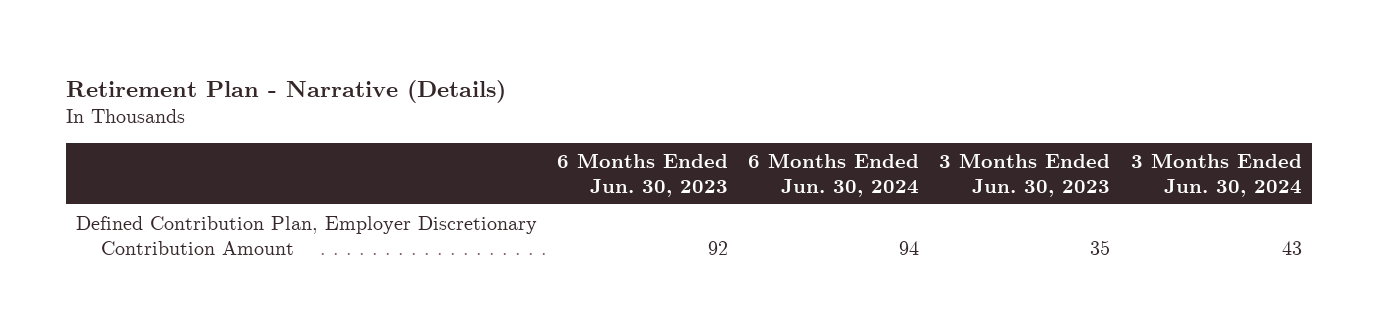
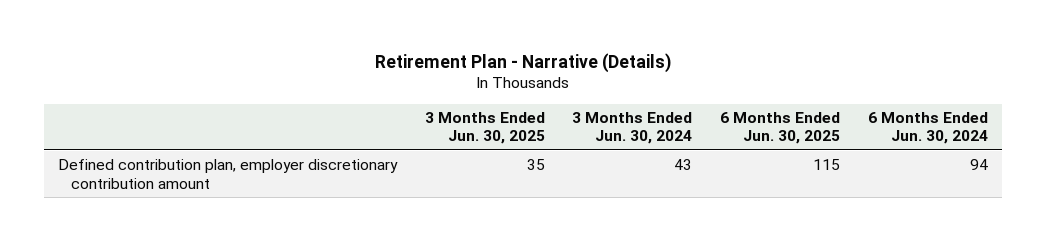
[557,152,729,197] 6 Months Ended Jun. 30, 2023 -> none
[939,152,1111,197] 3 Months Ended Jun. 30, 2023 -> none
none -> [424,112,545,145] 3 Months Ended Jun. 30, 2025
none -> [720,112,841,145] 6 Months Ended Jun. 30, 2025
[76,215,538,255] Defined Contribution Plan, Employer Discretionary Contribution Amount -> [57,159,398,189] Defined contribution plan, employer discretionary contribution amount

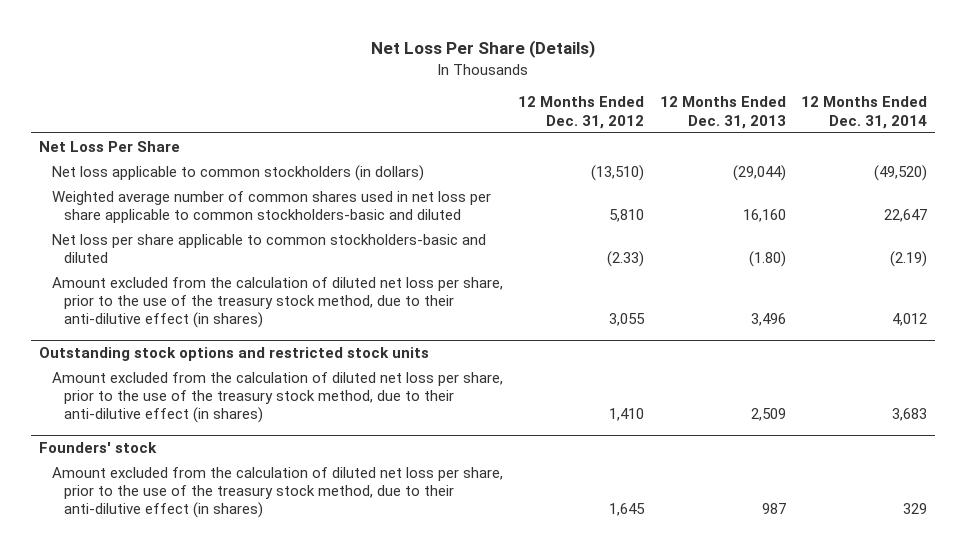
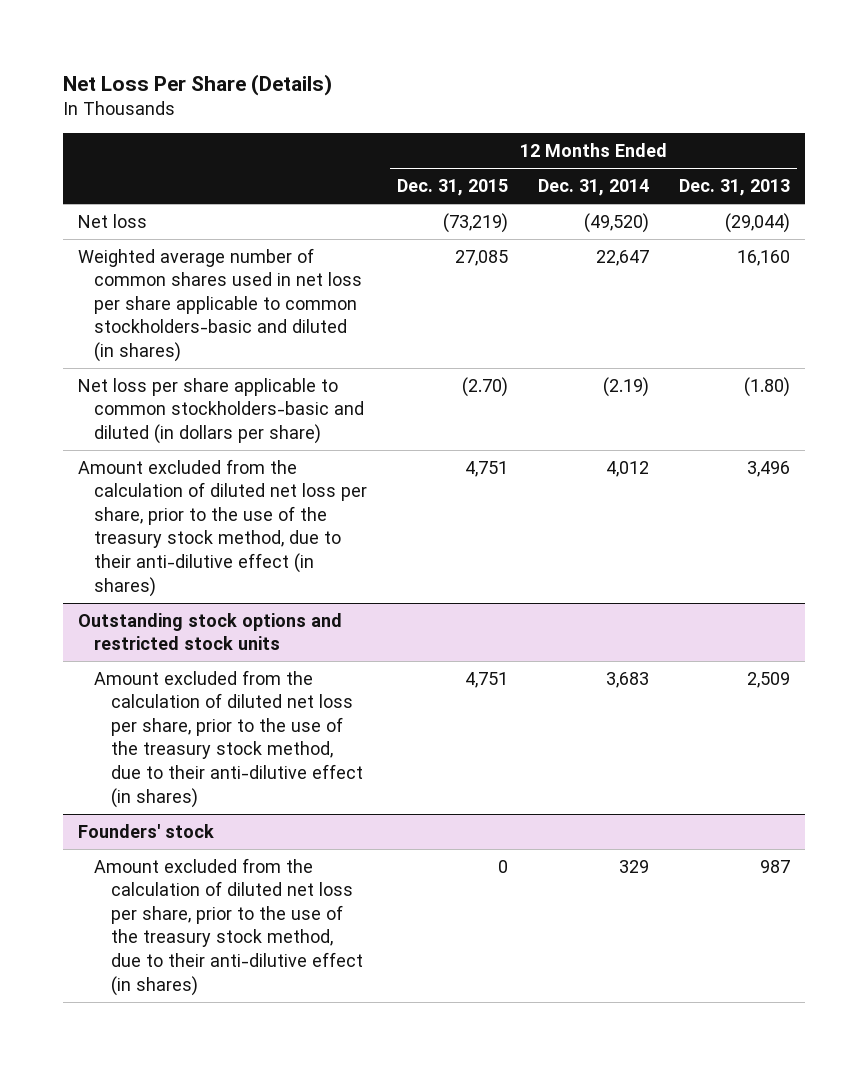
[518,96,645,129] 12 Months Ended Dec. 31, 2012 -> none
none -> [397,179,509,197] Dec. 31, 2015
[38,140,180,152] Net Loss Per Share -> none
[51,164,424,181] Net loss applicable to common stockholders (in dollars) -> [77,213,147,228] Net loss
[51,190,491,224] Weighted average number of common shares used in net loss per share applicable to common stockholders-basic and diluted -> [77,247,363,362] Weighted average number of common shares used in net loss per share applicable to common stockholders-basic and diluted (in shares)
[51,233,486,264] Net loss per share applicable to common stockholders-basic and diluted -> [77,377,365,444] Net loss per share applicable to common stockholders-basic and diluted (in dollars per share)

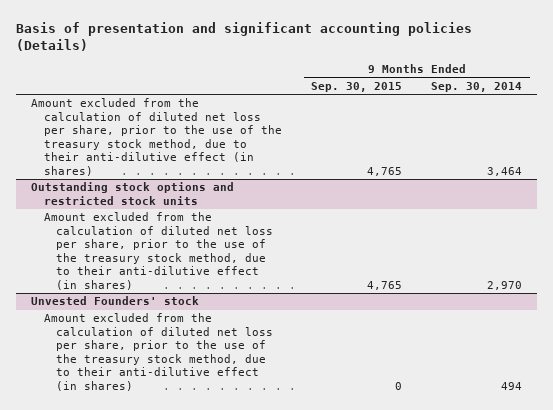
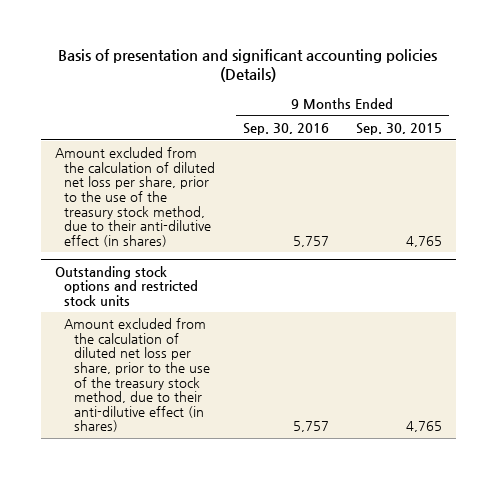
[431,81,523,92] Sep. 30, 2014 -> none
none -> [242,122,329,135] Sep. 30, 2016
[30,296,199,306] Unvested Founders' stock -> none
[43,313,274,391] Amount excluded from the calculation of diluted net loss per share, prior to the use of the treasury stock method, due to their anti-dilutive effect (in shares) -> none

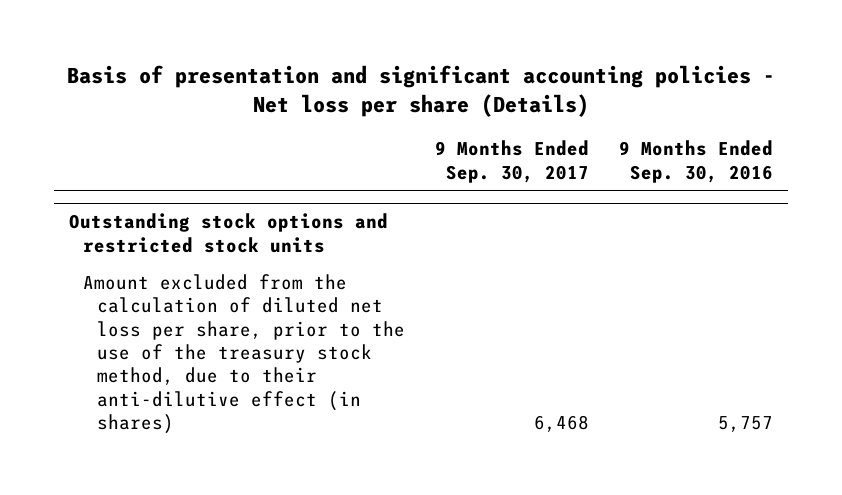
[58,49,438,83] Basis of presentation and significant accounting policies (Details) -> [66,65,775,118] Basis of presentation and significant accounting policies - Net loss per share (Details)
[356,122,443,135] Sep. 30, 2015 -> none
none -> [435,140,590,183] 9 Months Ended Sep. 30, 2017
[54,147,216,247] Amount excluded from the calculation of diluted net loss per share, prior to the use of the treasury stock method, due to their anti-dilutive effect (in shares) -> none

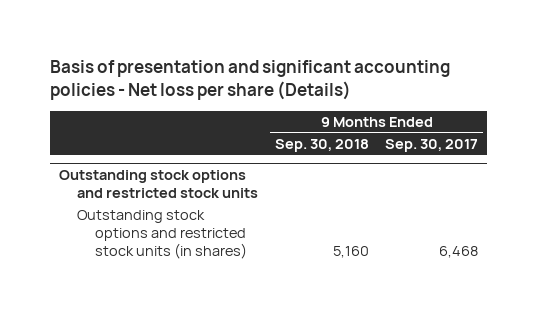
[618,140,773,183] 9 Months Ended Sep. 30, 2016 -> none
none -> [274,138,369,152] Sep. 30, 2018
[83,273,406,435] Amount excluded from the calculation of diluted net loss per share, prior to the use of the treasury stock method, due to their anti-dilutive effect (in shares) -> [76,210,247,260] Outstanding stock options and restricted stock units (in shares)

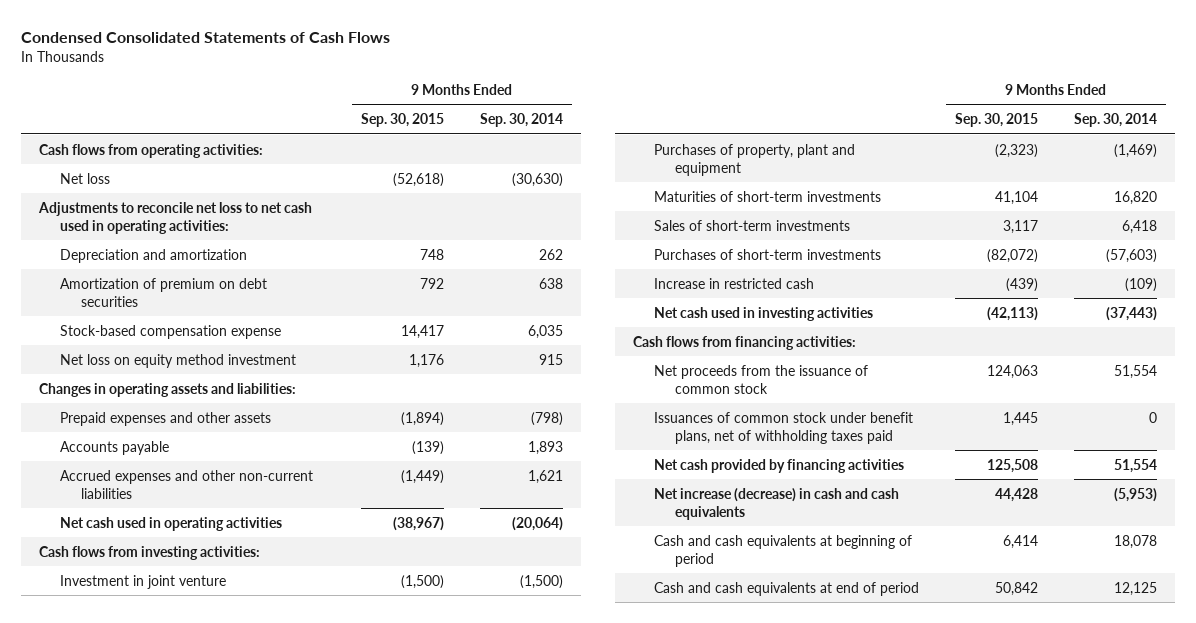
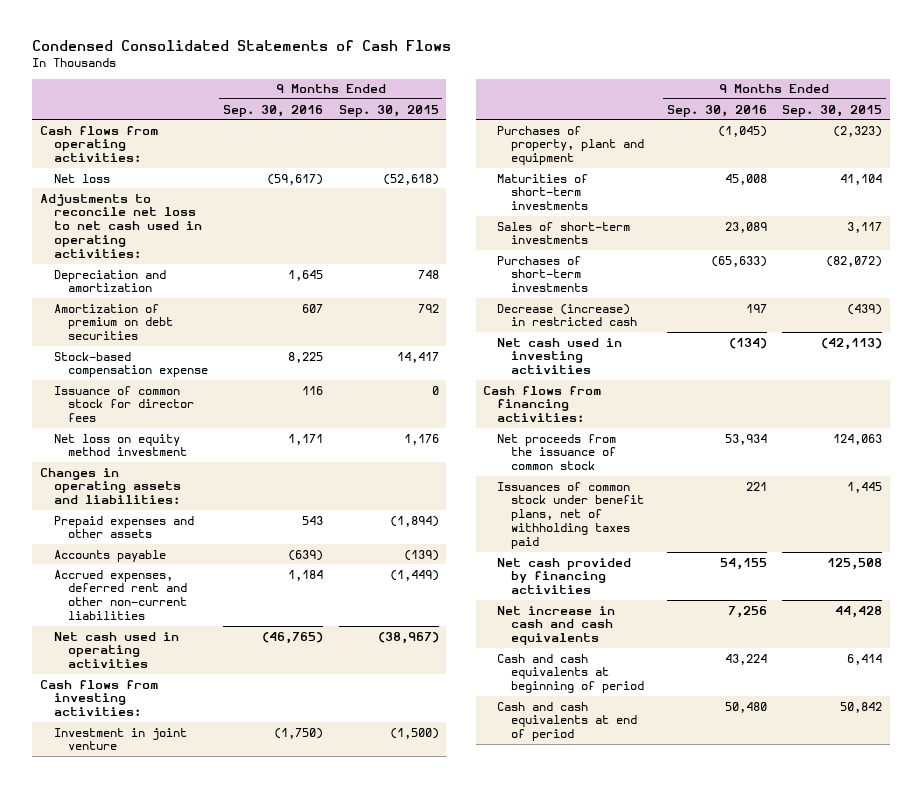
[479,113,563,128] Sep. 30, 2014 -> none
none -> [223,104,324,117] Sep. 30, 2016
none -> [53,385,194,423] Issuance of common stock for director fees
[59,469,313,499] Accrued expenses and other non-current liabilities -> [53,569,187,621] Accrued expenses, deferred rent and other non-current liabilities
[653,277,814,289] Increase in restricted cash -> [497,303,638,327] Decrease (increase) in restricted cash
[653,487,899,520] Net increase (decrease) in cash and cash equivalents -> [497,605,616,646] Net increase in cash and cash equivalents

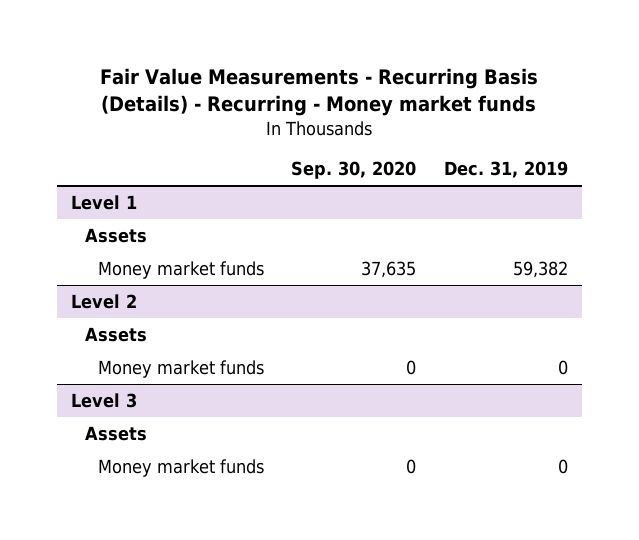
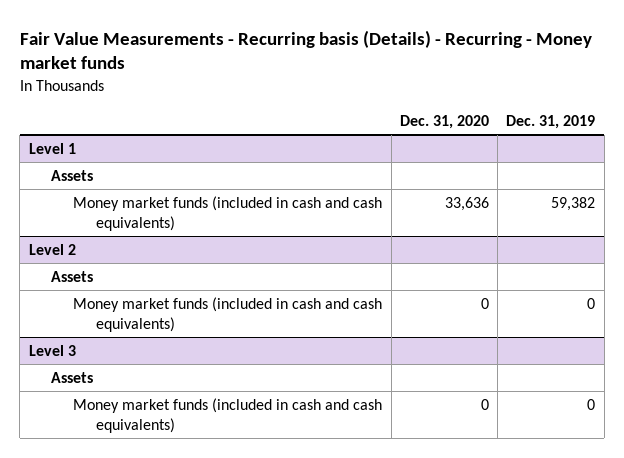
[100,68,539,117] Fair Value Measurements - Recurring Basis (Details) - Recurring - Money market funds -> [19,29,592,70] Fair Value Measurements - Recurring basis (Details) - Recurring - Money market funds
[291,161,417,180] Sep. 30, 2020 -> none
none -> [399,114,489,129] Dec. 31, 2020
[97,260,264,279] Money market funds -> [73,195,383,231] Money market funds (included in cash and cash equivalents)
[97,359,264,378] Money market funds -> [73,296,383,332] Money market funds (included in cash and cash equivalents)
[97,458,264,477] Money market funds -> [73,397,383,433] Money market funds (included in cash and cash equivalents)

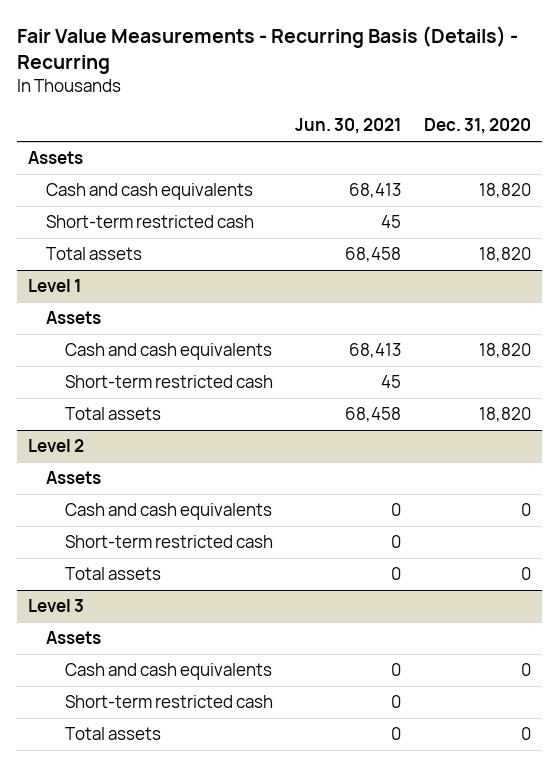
[19,29,592,70] Fair Value Measurements - Recurring basis (Details) - Recurring - Money market funds -> [16,26,518,75] Fair Value Measurements - Recurring Basis (Details) - Recurring
[506,114,596,129] Dec. 31, 2019 -> none
none -> [295,118,402,135] Jun. 30, 2021
none -> [28,151,84,165] Assets
none -> [46,183,254,201] Cash and cash equivalents
none -> [46,215,255,229] Short-term restricted cash
none -> [46,247,143,261] Total assets
[73,195,383,231] Money market funds (included in cash and cash equivalents) -> [64,343,272,361] Cash and cash equivalents
[444,196,489,211] 33,636 -> [478,343,531,359] 18,820
none -> [64,375,273,389] Short-term restricted cash
none -> [64,407,161,421] Total assets
[73,296,383,332] Money market funds (included in cash and cash equivalents) -> [64,503,272,521] Cash and cash equivalents
none -> [64,535,273,549] Short-term restricted cash
none -> [64,567,161,581] Total assets
[73,397,383,433] Money market funds (included in cash and cash equivalents) -> [64,663,272,681] Cash and cash equivalents
none -> [64,695,273,709] Short-term restricted cash
none -> [64,727,161,741] Total assets

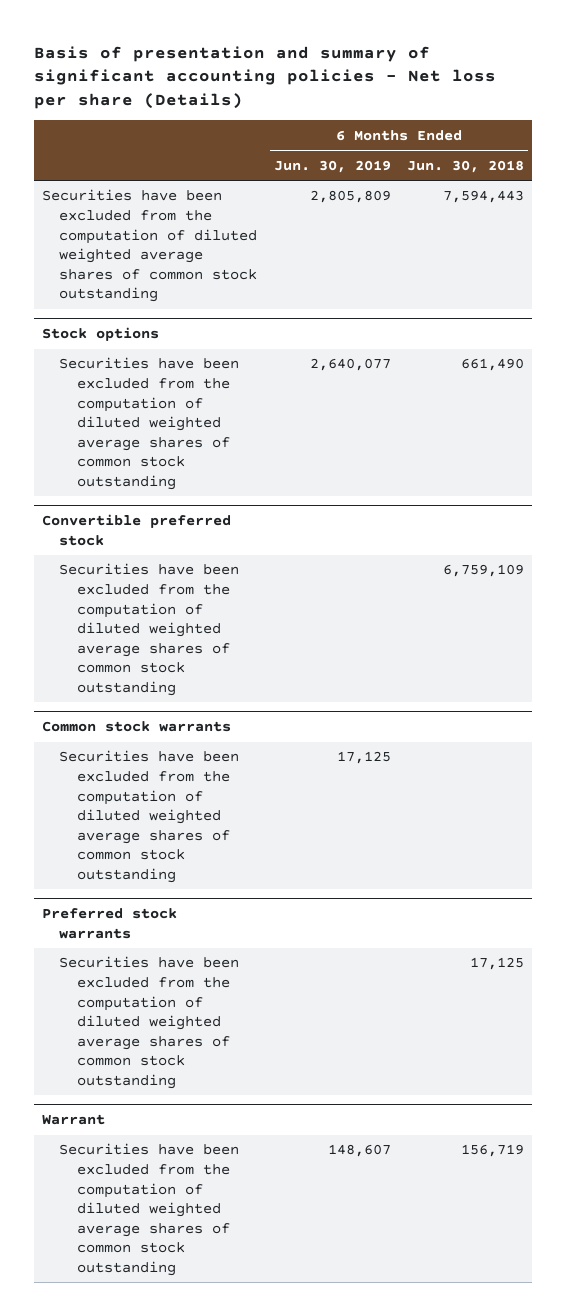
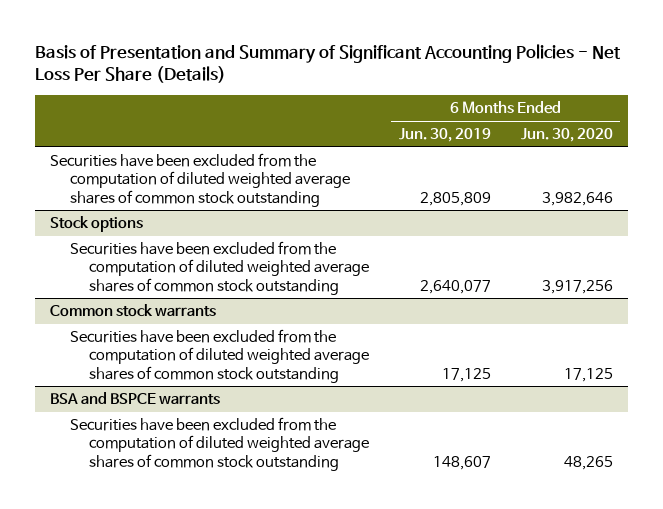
[34,45,497,110] Basis of presentation and summary of significant accounting policies - Net loss per share (Details) -> [35,43,622,84] Basis of Presentation and Summary of Significant Accounting Policies - Net Loss Per Share (Details)
[406,159,524,173] Jun. 30, 2018 -> none
none -> [520,128,613,143] Jun. 30, 2020
[42,514,232,546] Convertible preferred stock -> none
[59,563,240,696] Securities have been excluded from the computation of diluted weighted average shares of common stock outstanding -> none
[42,908,178,939] Preferred stock warrants -> none
[59,956,240,1089] Securities have been excluded from the computation of diluted weighted average shares of common stock outstanding -> none
[42,1114,106,1126] Warrant -> [50,392,221,406] BSA and BSPCE warrants

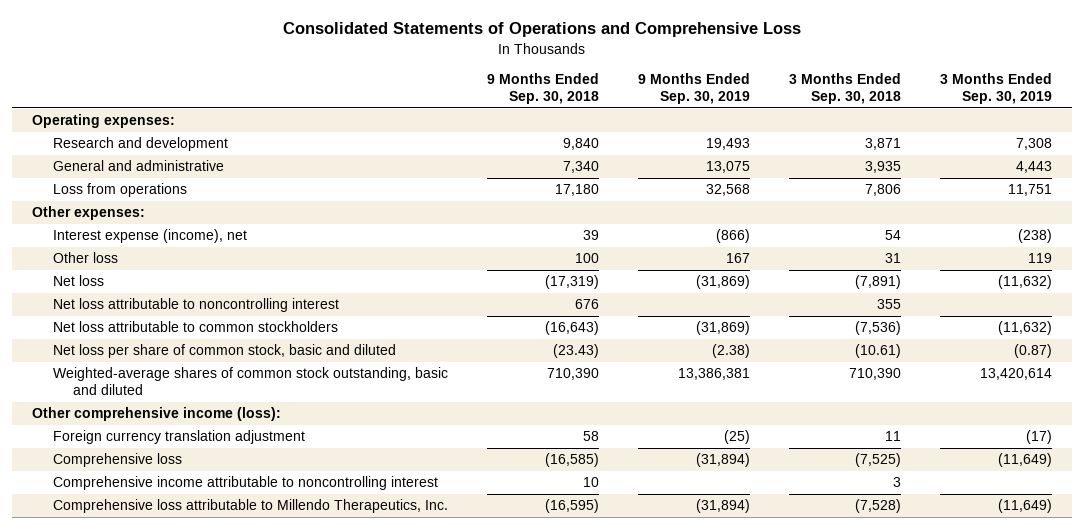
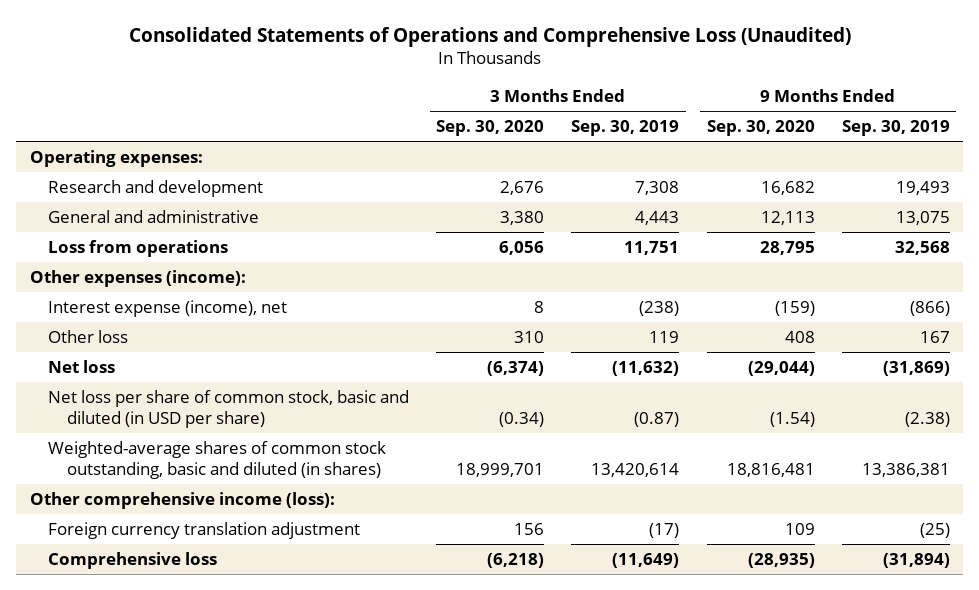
[283,22,802,38] Consolidated Statements of Operations and Comprehensive Loss -> [128,26,851,47] Consolidated Statements of Operations and Comprehensive Loss (Unaudited)
[486,73,599,105] 9 Months Ended Sep. 30, 2018 -> none
[789,73,902,105] 3 Months Ended Sep. 30, 2018 -> none
none -> [436,120,545,137] Sep. 30, 2020
none -> [706,120,815,137] Sep. 30, 2020
[32,206,146,221] Other expenses: -> [29,270,246,288] Other expenses (income):
[52,298,339,313] Net loss attributable to noncontrolling interest -> none
[52,321,338,333] Net loss attributable to common stockholders -> none
[52,344,396,359] Net loss per share of common stock, basic and diluted -> [48,390,410,428] Net loss per share of common stock, basic and diluted (in USD per share)
[52,367,448,396] Weighted-average shares of common stock outstanding, basic and diluted -> [48,441,387,479] Weighted-average shares of common stock outstanding, basic and diluted (in shares)
[52,476,438,491] Comprehensive income attributable to noncontrolling interest -> none
[52,499,448,514] Comprehensive loss attributable to Millendo Therapeutics, Inc. -> none

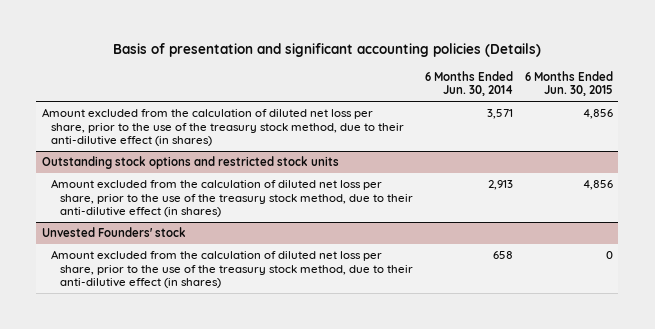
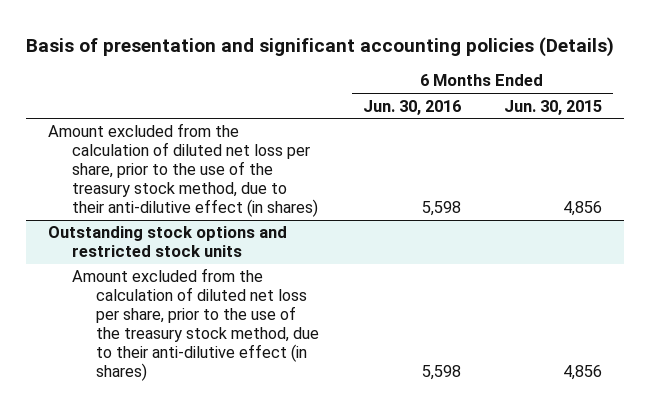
[424,70,513,97] 6 Months Ended Jun. 30, 2014 -> none
none -> [362,99,461,115] Jun. 30, 2016
[42,226,187,237] Unvested Founders' stock -> none
[51,249,414,289] Amount excluded from the calculation of diluted net loss per share, prior to the use of the treasury stock method, due to their anti-dilutive effect (in shares) -> none

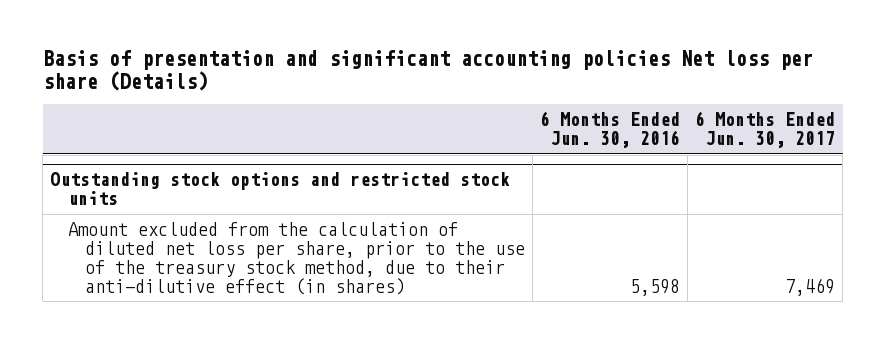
[25,36,614,57] Basis of presentation and significant accounting policies (Details) -> [42,50,813,92] Basis of presentation and significant accounting policies Net loss per share (Details)
[503,99,602,115] Jun. 30, 2015 -> none
none -> [695,111,836,149] 6 Months Ended Jun. 30, 2017
[47,123,318,218] Amount excluded from the calculation of diluted net loss per share, prior to the use of the treasury stock method, due to their anti-dilutive effect (in shares) -> none

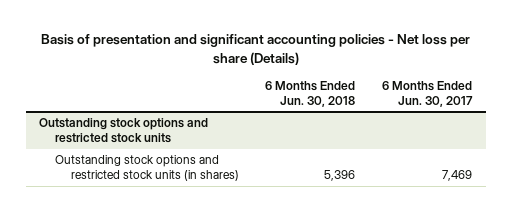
[42,50,813,92] Basis of presentation and significant accounting policies Net loss per share (Details) -> [40,34,470,65] Basis of presentation and significant accounting policies - Net loss per share (Details)
[540,111,681,149] 6 Months Ended Jun. 30, 2016 -> none
none -> [265,80,356,107] 6 Months Ended Jun. 30, 2018
[67,221,526,295] Amount excluded from the calculation of diluted net loss per share, prior to the use of the treasury stock method, due to their anti-dilutive effect (in shares) -> [54,155,239,182] Outstanding stock options and restricted stock units (in shares)

